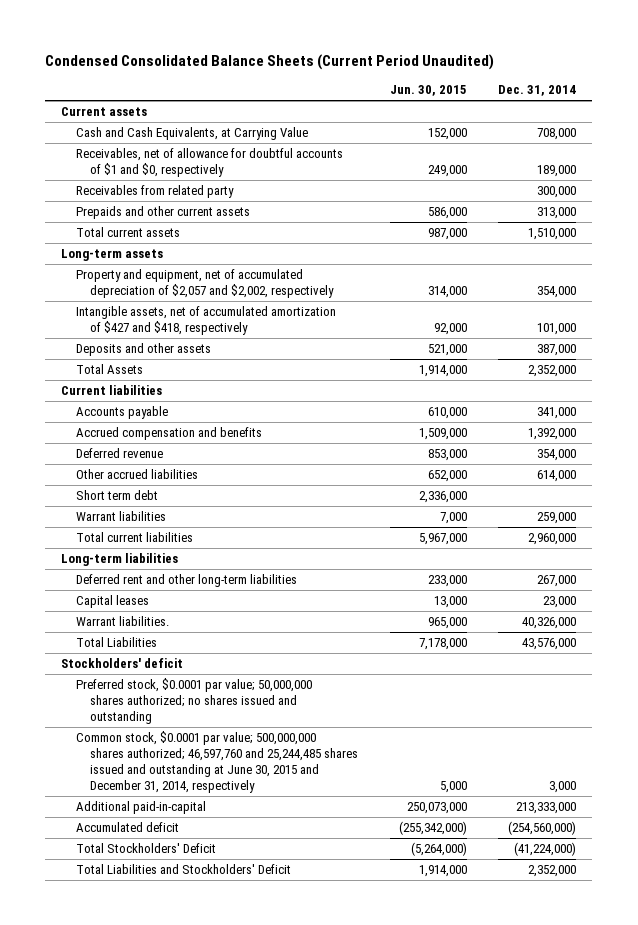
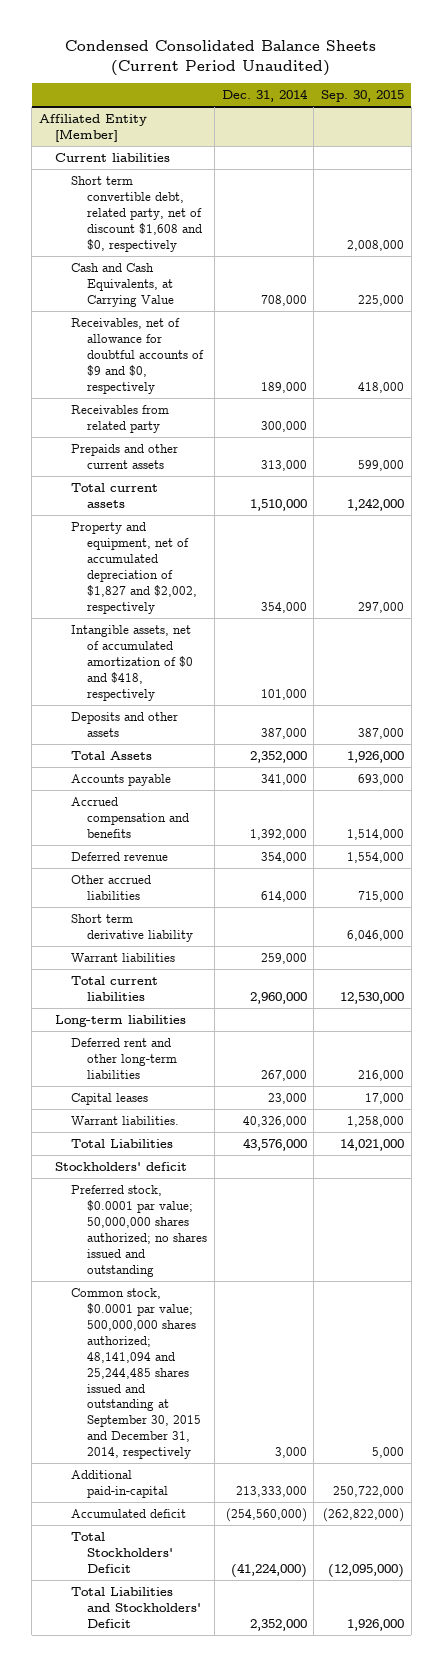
[389,85,467,97] Jun. 30, 2015 -> none
none -> [321,90,405,103] Sep. 30, 2015
[61,107,148,117] Current assets -> none
none -> [38,113,147,142] Affiliated Entity [Member]
none -> [54,152,170,162] Current liabilities
none -> [71,175,203,252] Short term convertible debt, related party, net of discount $1,608 and $0, respectively
[75,148,343,178] Receivables, net of allowance for doubtful accounts of $1 and $0, respectively -> [71,317,205,394] Receivables, net of allowance for doubtful accounts of $9 and $0, respectively
[61,249,164,262] Long-term assets -> none
[75,269,334,299] Property and equipment, net of accumulated depreciation of $2,057 and $2,002, respectively -> [71,521,198,614] Property and equipment, net of accumulated depreciation of $1,827 and $2,002, respectively
[75,306,336,336] Intangible assets, net of accumulated amortization of $427 and $418, respectively -> [71,624,194,701] Intangible assets, net of accumulated amortization of $0 and $418, respectively
[61,385,163,396] Current liabilities -> none
[75,490,158,501] Short term debt -> none
none -> [71,913,194,942] Short term derivative liability
[75,731,358,793] Common stock, $0.0001 par value; 500,000,000 shares authorized; 46,597,760 and 25,244,485 shares issued and outstanding at June 30, 2015 and December 31, 2014, respectively -> [71,1287,202,1460] Common stock, $0.0001 par value; 500,000,000 shares authorized; 48,141,094 and 25,244,485 shares issued and outstanding at September 30, 2015 and December 31, 2014, respectively

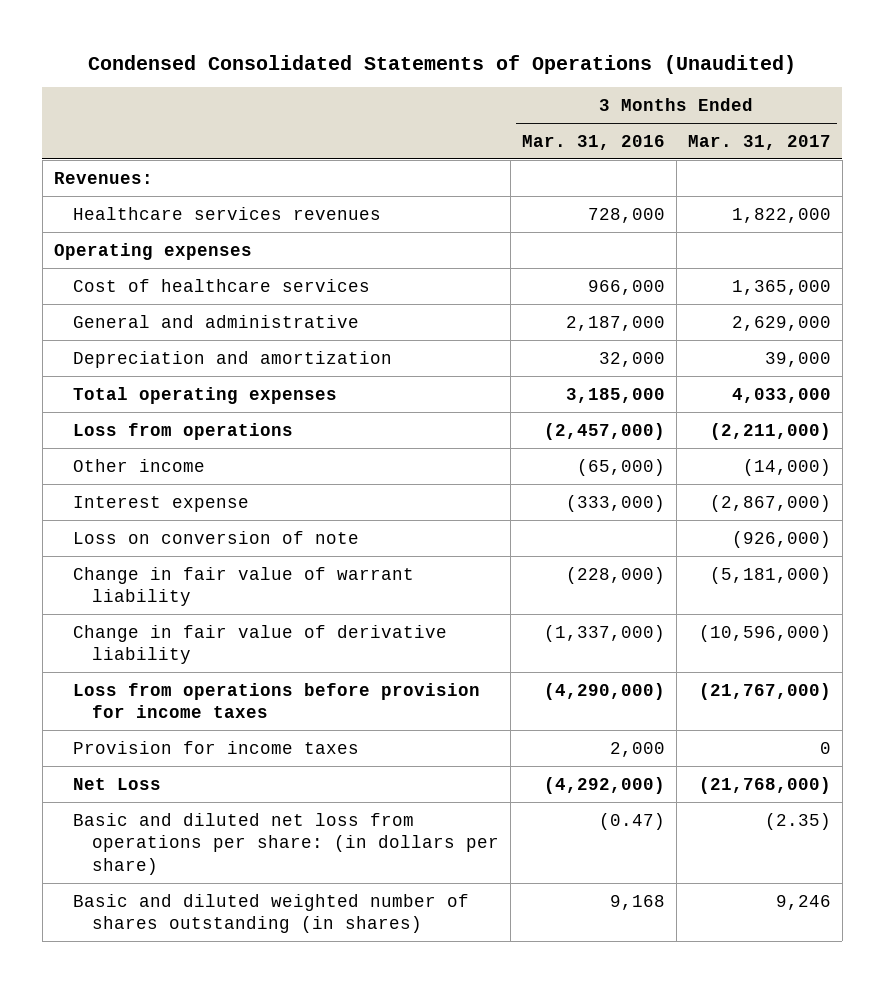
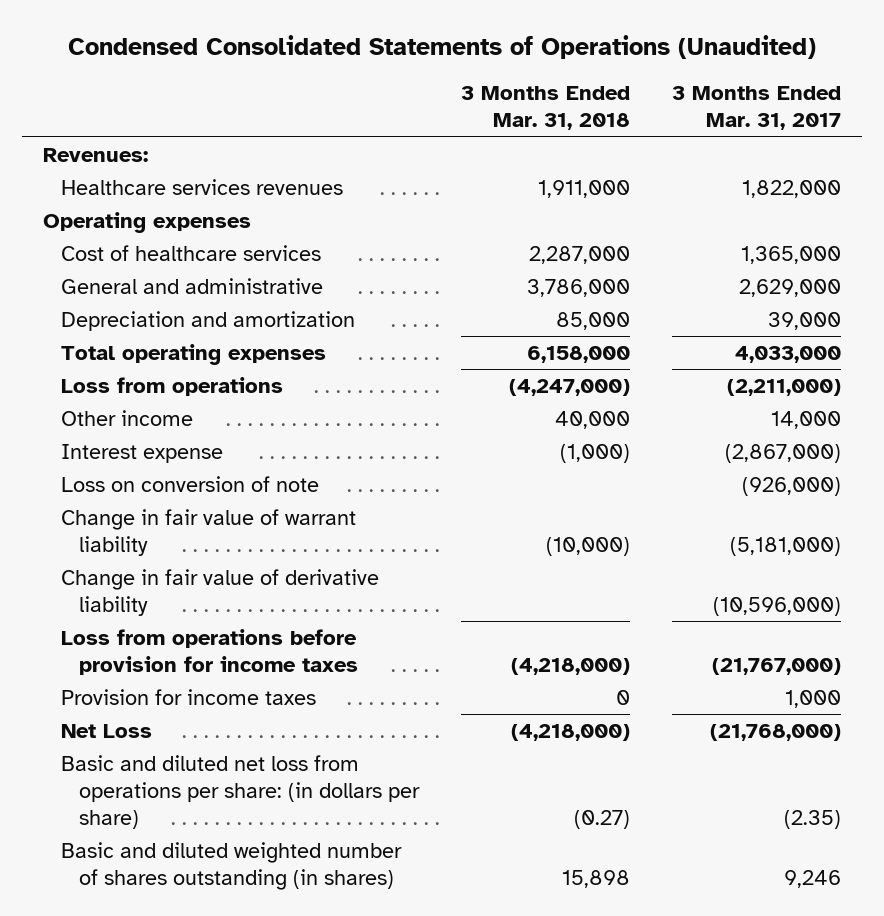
[521,134,665,150] Mar. 31, 2016 -> none
none -> [461,86,631,131] 3 Months Ended Mar. 31, 2018
[742,458,831,476] (14,000) -> [770,410,841,429] 14,000
[819,741,831,754] 0 -> [784,689,841,708] 1,000

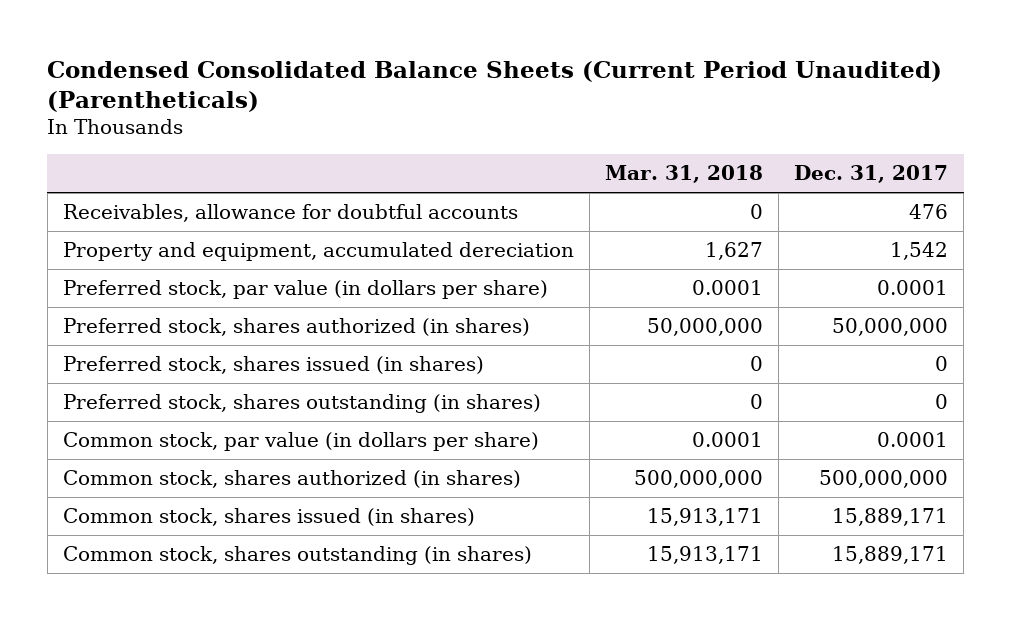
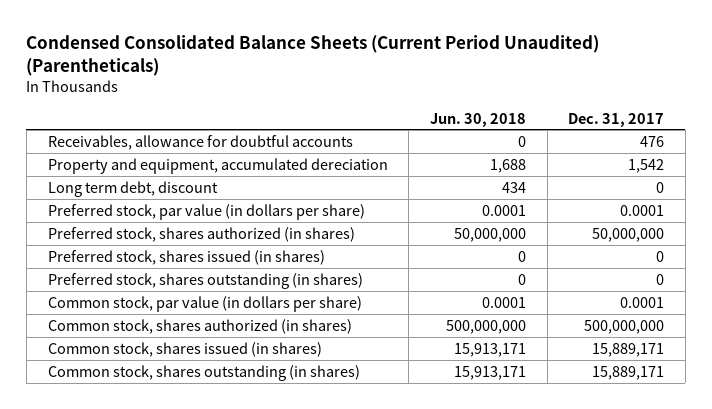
[604,165,763,184] Mar. 31, 2018 -> none
none -> [429,112,526,127] Jun. 30, 2018
none -> [47,180,218,197] Long term debt, discount

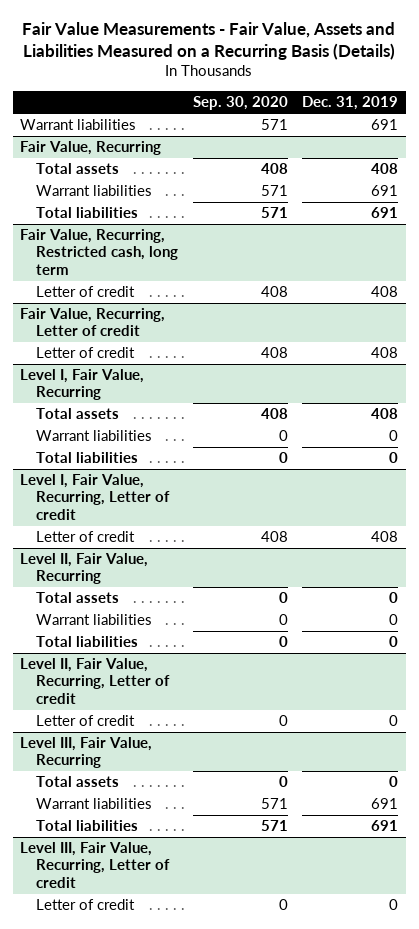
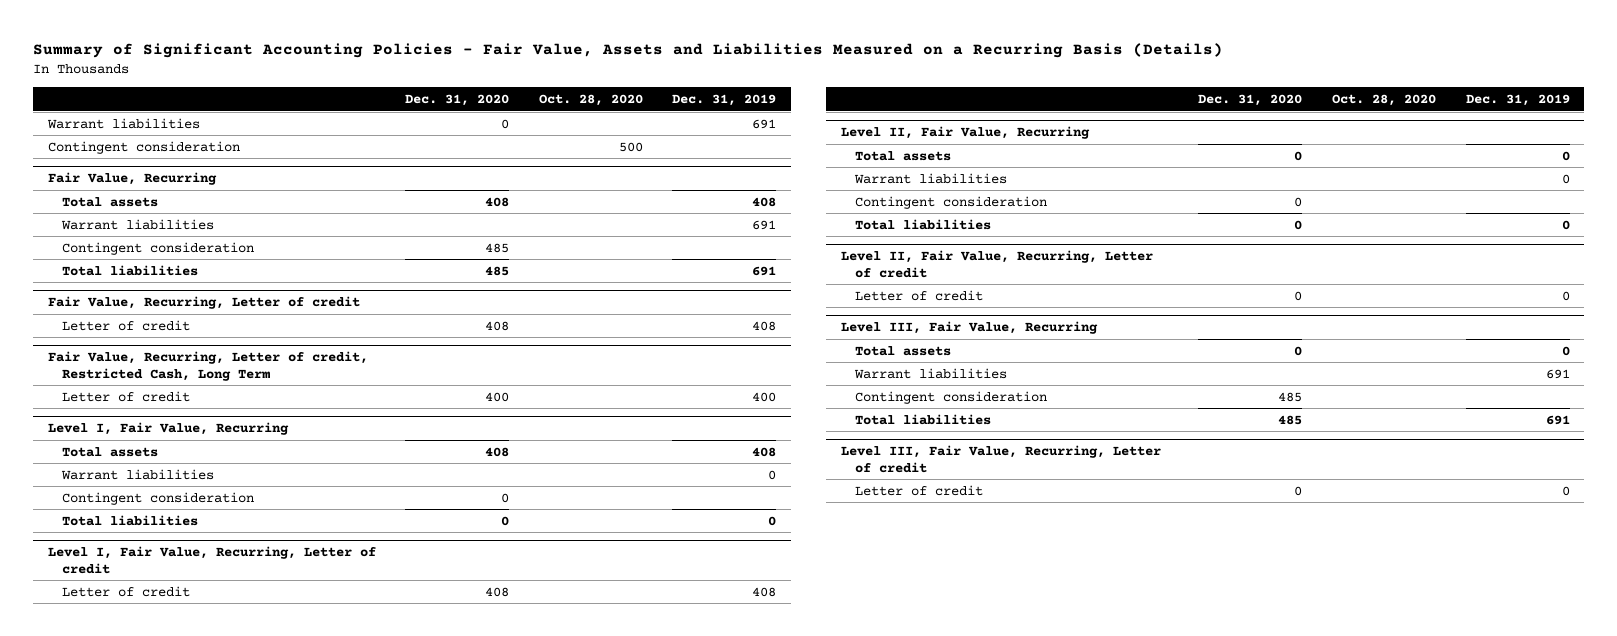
[22,22,396,61] Fair Value Measurements - Fair Value, Assets and Liabilities Measured on a Recurring Basis (Details) -> [32,43,1223,59] Summary of Significant Accounting Policies - Fair Value, Assets and Liabilities Measured on a Recurring Basis (Details)
[192,96,288,111] Sep. 30, 2020 -> none
none -> [405,93,510,106] Dec. 31, 2020
none -> [538,93,643,106] Oct. 28, 2020
none -> [47,140,240,154] Contingent consideration
none -> [62,241,255,255] Contingent consideration
[20,229,178,275] Fair Value, Recurring, Restricted cash, long term -> none
[35,286,135,298] Letter of credit -> none
none -> [47,351,368,381] Fair Value, Recurring, Letter of credit, Restricted Cash, Long Term
none -> [62,390,191,402] Letter of credit
none -> [62,491,255,505] Contingent consideration
none -> [855,195,1048,209] Contingent consideration
none -> [855,390,1048,404] Contingent consideration

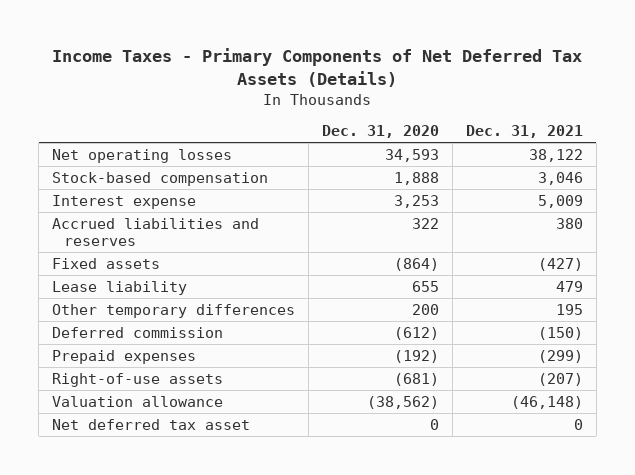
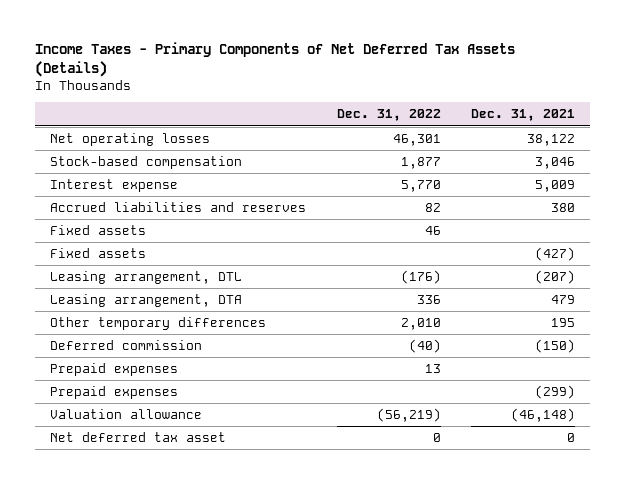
[321,125,439,139] Dec. 31, 2020 -> none
none -> [336,109,441,122] Dec. 31, 2022
none -> [50,224,147,235] Fixed assets
none -> [50,270,243,284] Leasing arrangement, DTL
[51,280,187,295] Lease liability -> [50,293,243,307] Leasing arrangement, DTA
none -> [50,362,179,376] Prepaid expenses
[51,372,223,387] Right-of-use assets -> none

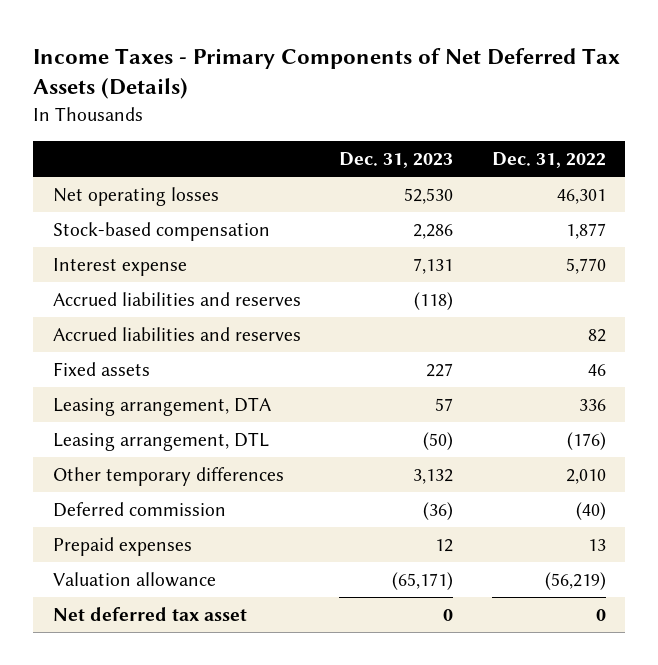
[471,109,576,122] Dec. 31, 2021 -> none
none -> [339,151,454,168] Dec. 31, 2023
none -> [52,292,301,307] Accrued liabilities and reserves
[50,247,147,258] Fixed assets -> none
[50,270,243,284] Leasing arrangement, DTL -> [52,432,269,452] Leasing arrangement, DTL
[50,385,179,399] Prepaid expenses -> none

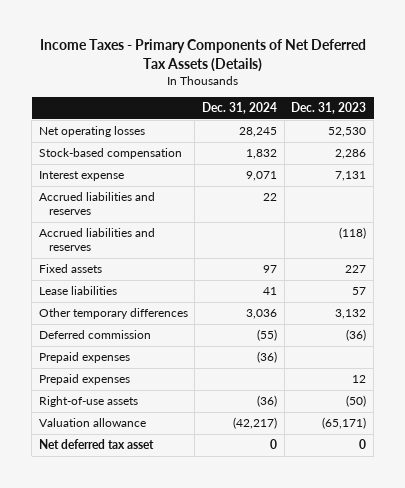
[491,151,606,168] Dec. 31, 2022 -> none
none -> [202,102,278,115] Dec. 31, 2024
[52,292,301,307] Accrued liabilities and reserves -> [38,228,155,252] Accrued liabilities and reserves
[52,432,269,452] Leasing arrangement, DTL -> none
[52,397,271,417] Leasing arrangement, DTA -> [38,286,117,296] Lease liabilities
none -> [38,352,130,364] Prepaid expenses
none -> [38,396,138,408] Right-of-use assets

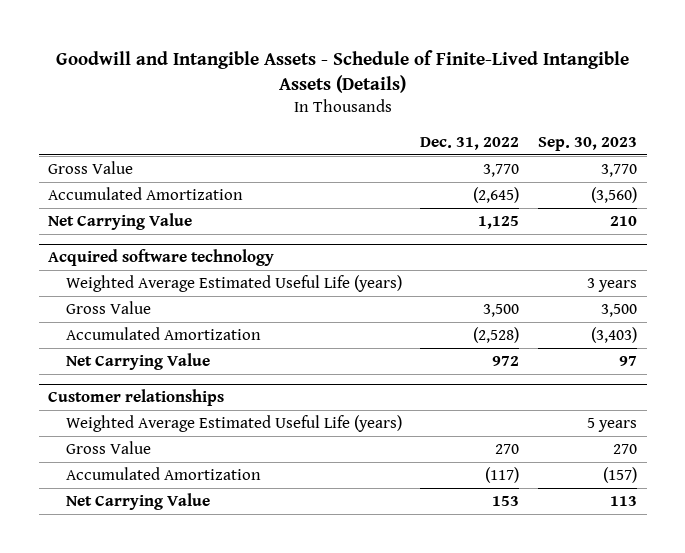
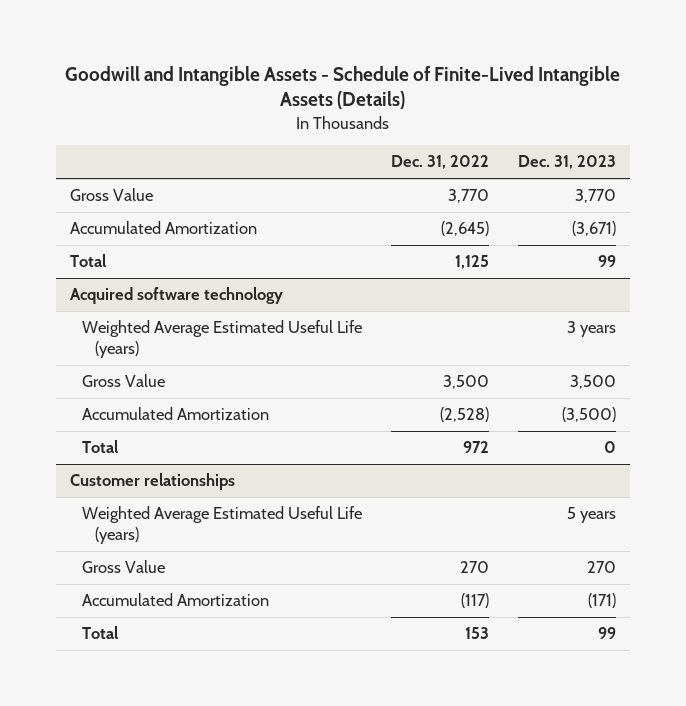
[538,136,638,151] Sep. 30, 2023 -> none
none -> [517,155,616,170] Dec. 31, 2023
[48,212,193,230] Net Carrying Value -> [70,254,107,268] Total
[65,352,210,370] Net Carrying Value -> [82,440,119,454] Total
[65,492,210,510] Net Carrying Value -> [82,626,119,640] Total

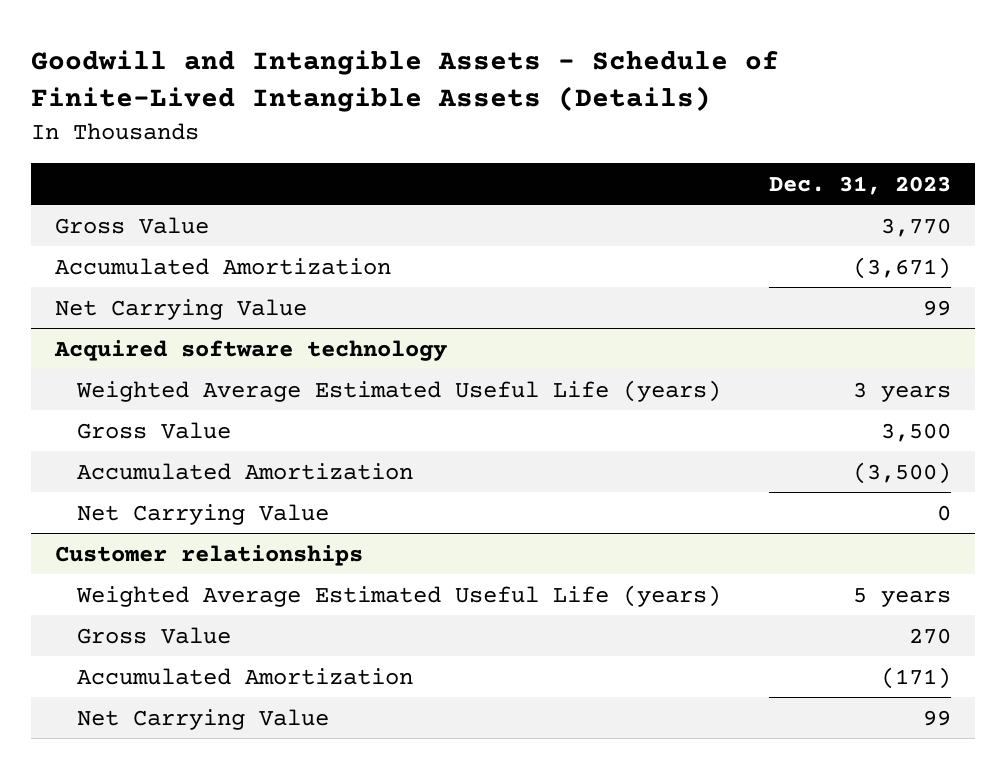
[391,155,490,170] Dec. 31, 2022 -> none
[70,254,107,268] Total -> [55,298,308,320] Net Carrying Value
[82,440,119,454] Total -> [76,503,329,525] Net Carrying Value
[82,626,119,640] Total -> [76,708,329,730] Net Carrying Value

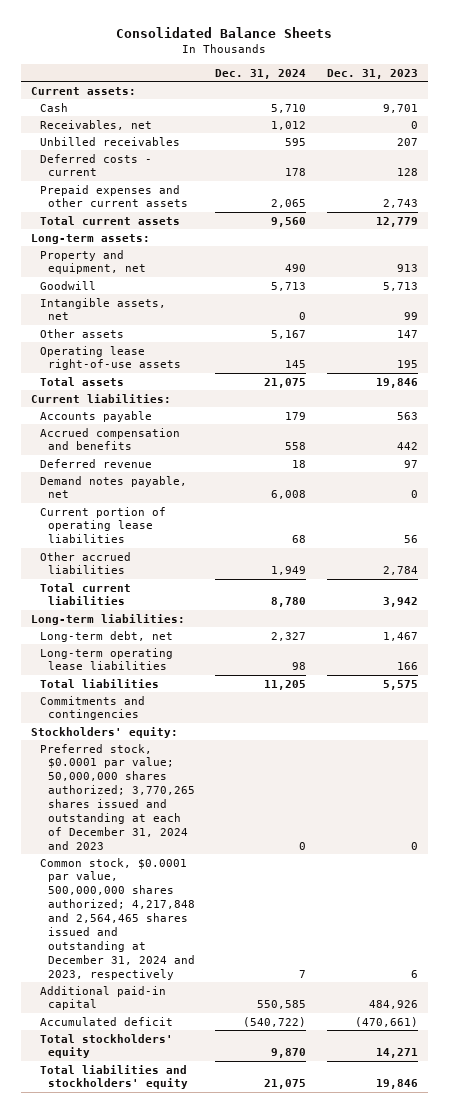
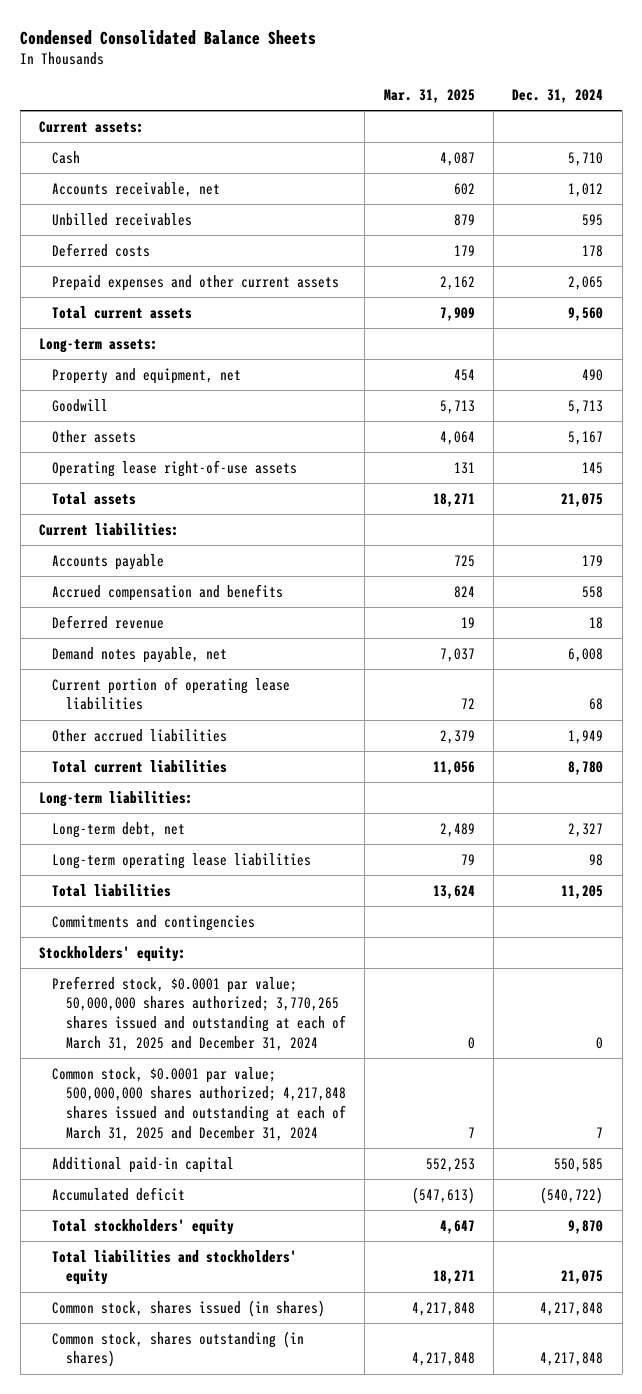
[116,27,333,39] Consolidated Balance Sheets -> [20,29,317,45] Condensed Consolidated Balance Sheets
[326,68,418,79] Dec. 31, 2023 -> none
none -> [383,89,475,104] Mar. 31, 2025
[39,119,152,130] Receivables, net -> [52,181,221,197] Accounts receivable, net
[39,153,152,177] Deferred costs - current -> [52,242,151,257] Deferred costs
[39,297,166,321] Intangible assets, net -> none
[39,743,195,850] Preferred stock, $0.0001 par value; 50,000,000 shares authorized; 3,770,265 shares issued and outstanding at each of December 31, 2024 and 2023 -> [52,975,346,1051] Preferred stock, $0.0001 par value; 50,000,000 shares authorized; 3,770,265 shares issued and outstanding at each of March 31, 2025 and December 31, 2024
[39,857,195,980] Common stock, $0.0001 par value, 500,000,000 shares authorized; 4,217,848 and 2,564,465 shares issued and outstanding at December 31, 2024 and 2023, respectively -> [52,1066,346,1141] Common stock, $0.0001 par value; 500,000,000 shares authorized; 4,217,848 shares issued and outstanding at each of March 31, 2025 and December 31, 2024
none -> [52,1299,326,1317] Common stock, shares issued (in shares)
none -> [52,1330,305,1368] Common stock, shares outstanding (in shares)

